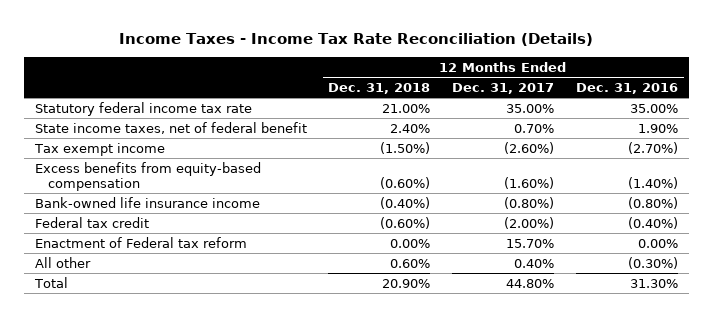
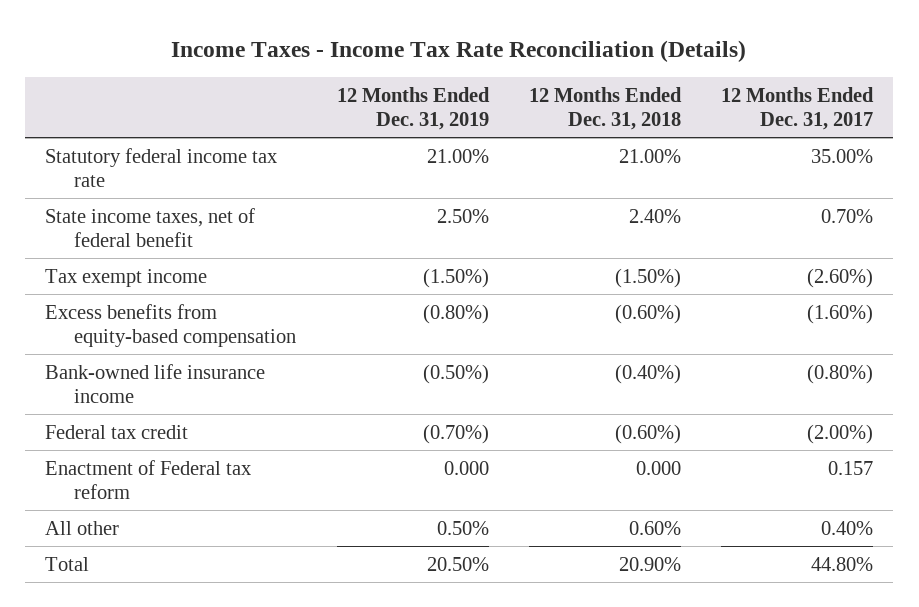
[576,83,679,95] Dec. 31, 2016 -> none
none -> [336,86,490,130] 12 Months Ended Dec. 31, 2019
[390,238,431,248] 0.00% -> [635,460,681,475] 0.000
[506,238,555,248] 15.70% -> [828,460,874,475] 0.157

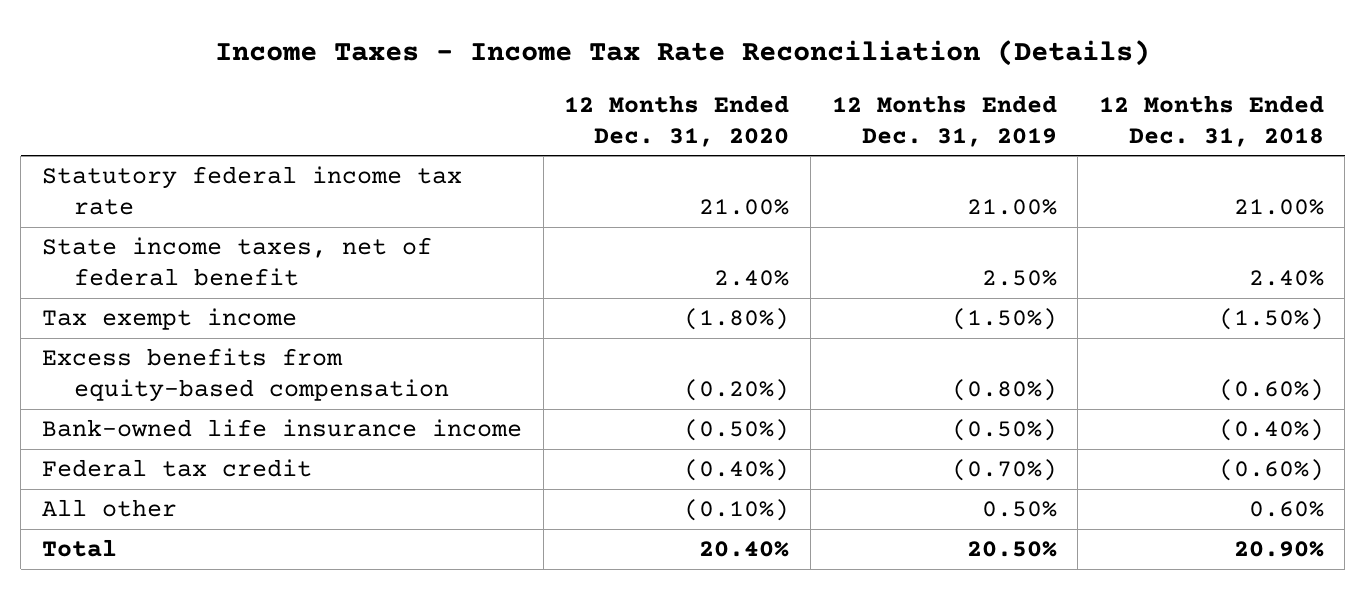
[721,86,875,130] 12 Months Ended Dec. 31, 2017 -> none
none -> [564,95,790,147] 12 Months Ended Dec. 31, 2020
[45,459,252,499] Enactment of Federal tax reform -> none

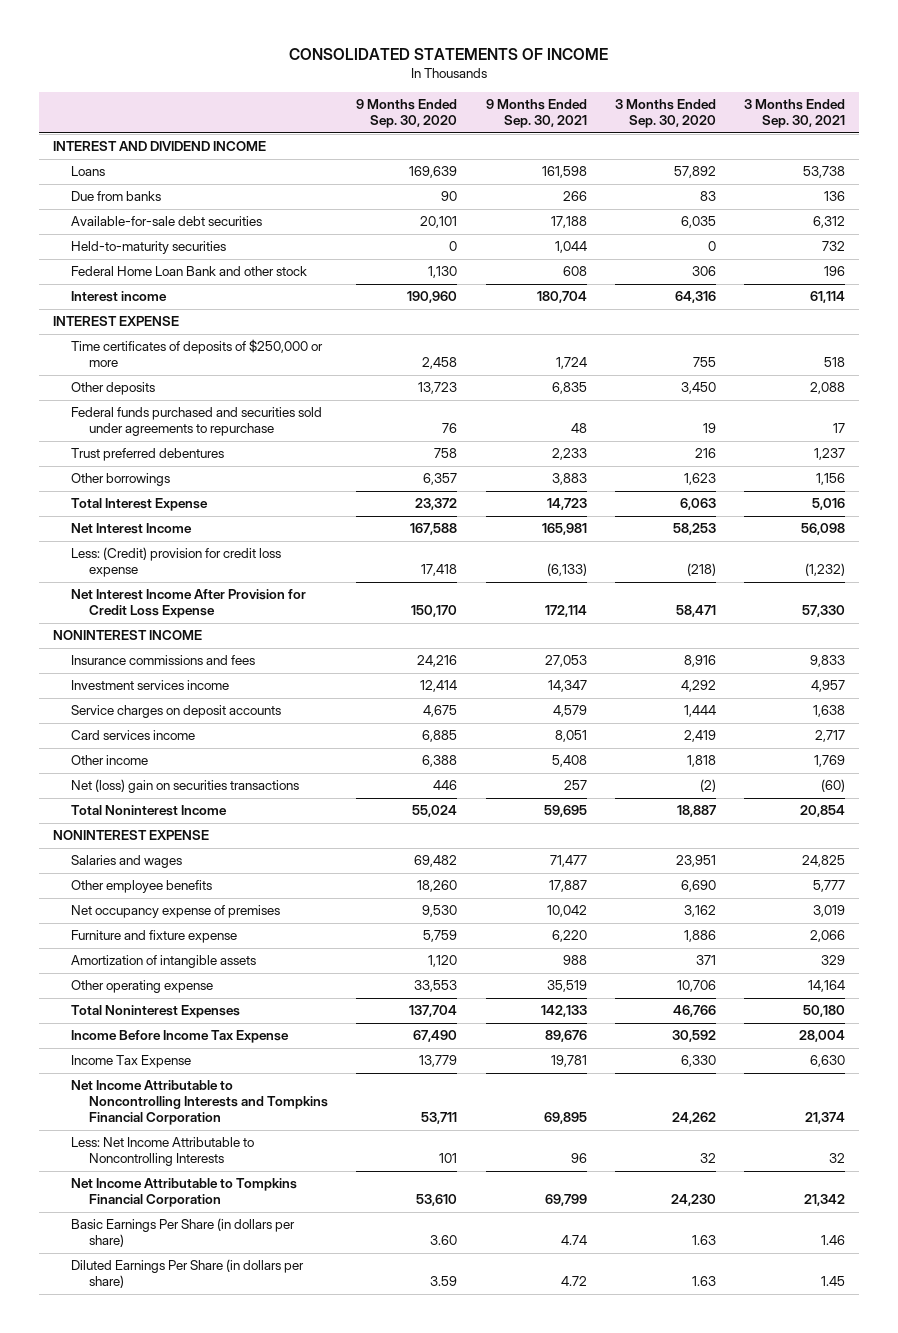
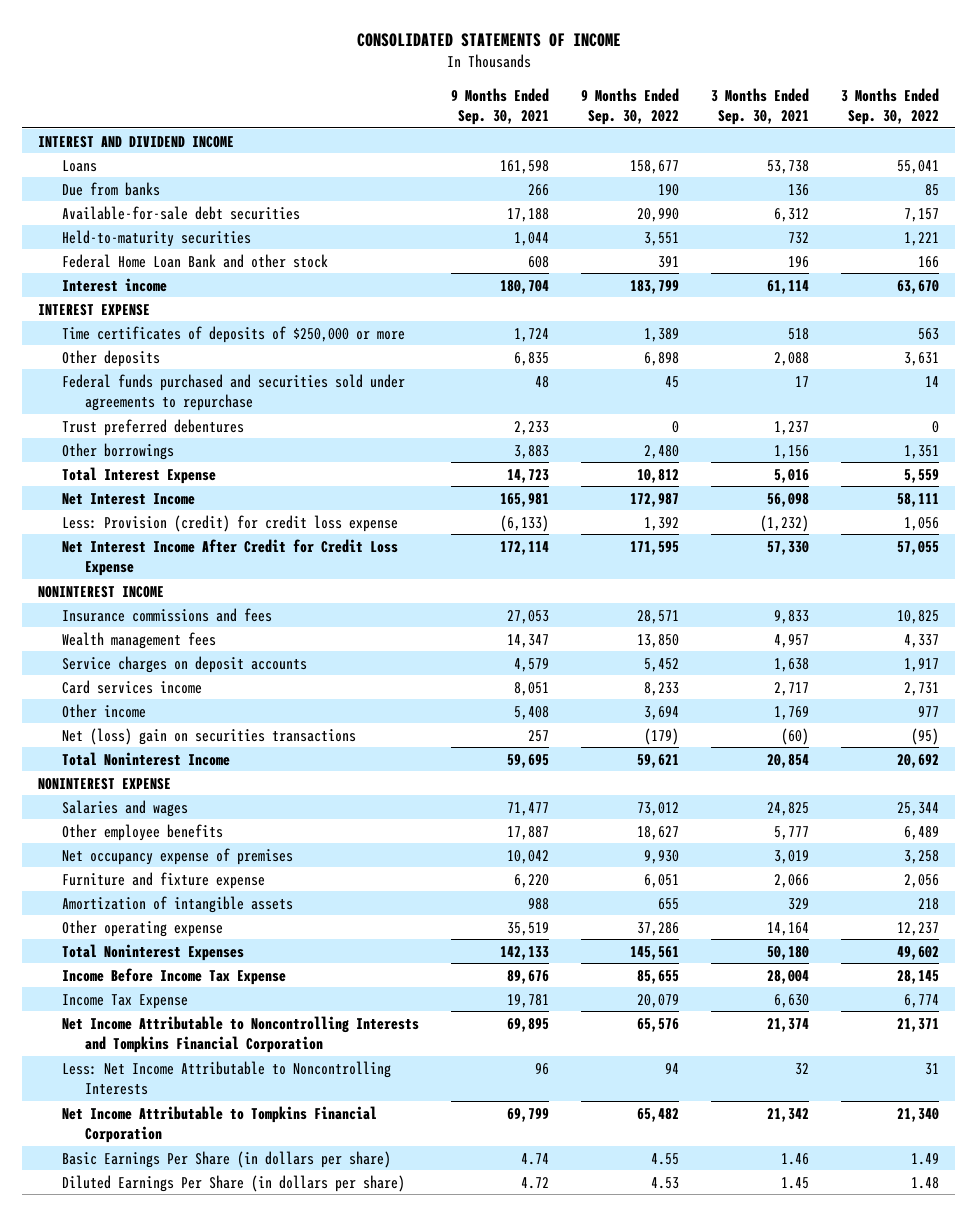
[356,99,458,128] 9 Months Ended Sep. 30, 2020 -> none
[614,99,716,128] 3 Months Ended Sep. 30, 2020 -> none
none -> [580,87,679,125] 9 Months Ended Sep. 30, 2022
none -> [841,87,940,125] 3 Months Ended Sep. 30, 2022
[71,547,282,578] Less: (Credit) provision for credit loss expense -> [61,514,398,532] Less: Provision (credit) for credit loss expense
[71,589,307,619] Net Interest Income After Provision for Credit Loss Expense -> [61,538,398,576] Net Interest Income After Credit for Credit Loss Expense
[71,680,230,691] Investment services income -> [61,631,216,649] Wealth management fees

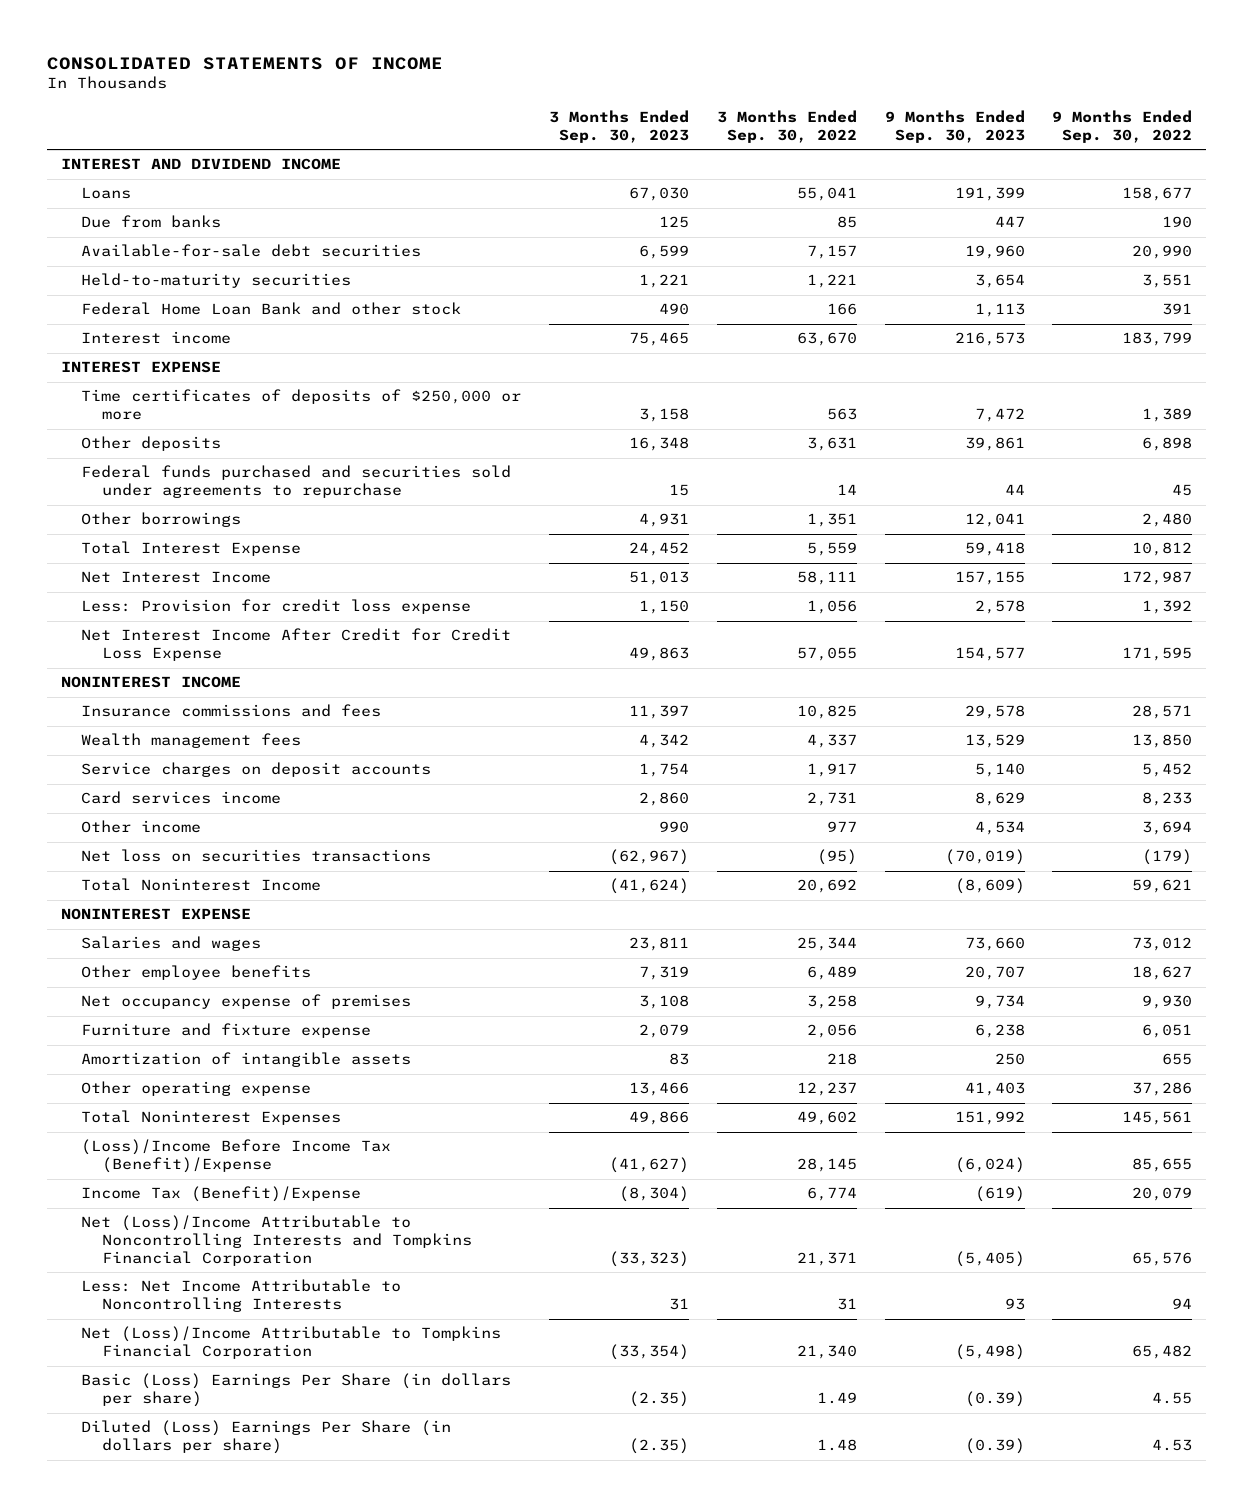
[450,87,549,125] 9 Months Ended Sep. 30, 2021 -> none
[710,87,809,125] 3 Months Ended Sep. 30, 2021 -> none
none -> [549,109,690,143] 3 Months Ended Sep. 30, 2023
none -> [884,109,1025,143] 9 Months Ended Sep. 30, 2023
[61,418,244,436] Trust preferred debentures -> none
[61,514,398,532] Less: Provision (credit) for credit loss expense -> [81,599,472,615] Less: Provision for credit loss expense
[61,727,356,745] Net (loss) gain on securities transactions -> [81,849,432,863] Net loss on securities transactions
[61,967,286,985] Income Before Income Tax Expense -> [81,1139,392,1174] (Loss)/Income Before Income Tax (Benefit)/Expense
[61,993,188,1009] Income Tax Expense -> [81,1186,362,1203] Income Tax (Benefit)/Expense
[61,1015,419,1053] Net Income Attributable to Noncontrolling Interests and Tompkins Financial Corporation -> [81,1215,473,1266] Net (Loss)/Income Attributable to Noncontrolling Interests and Tompkins Financial Corporation
[61,1105,377,1143] Net Income Attributable to Tompkins Financial Corporation -> [81,1326,502,1360] Net (Loss)/Income Attributable to Tompkins Financial Corporation
[61,1150,391,1168] Basic Earnings Per Share (in dollars per share) -> [81,1373,512,1408] Basic (Loss) Earnings Per Share (in dollars per share)
[61,1174,405,1192] Diluted Earnings Per Share (in dollars per share) -> [81,1420,452,1455] Diluted (Loss) Earnings Per Share (in dollars per share)

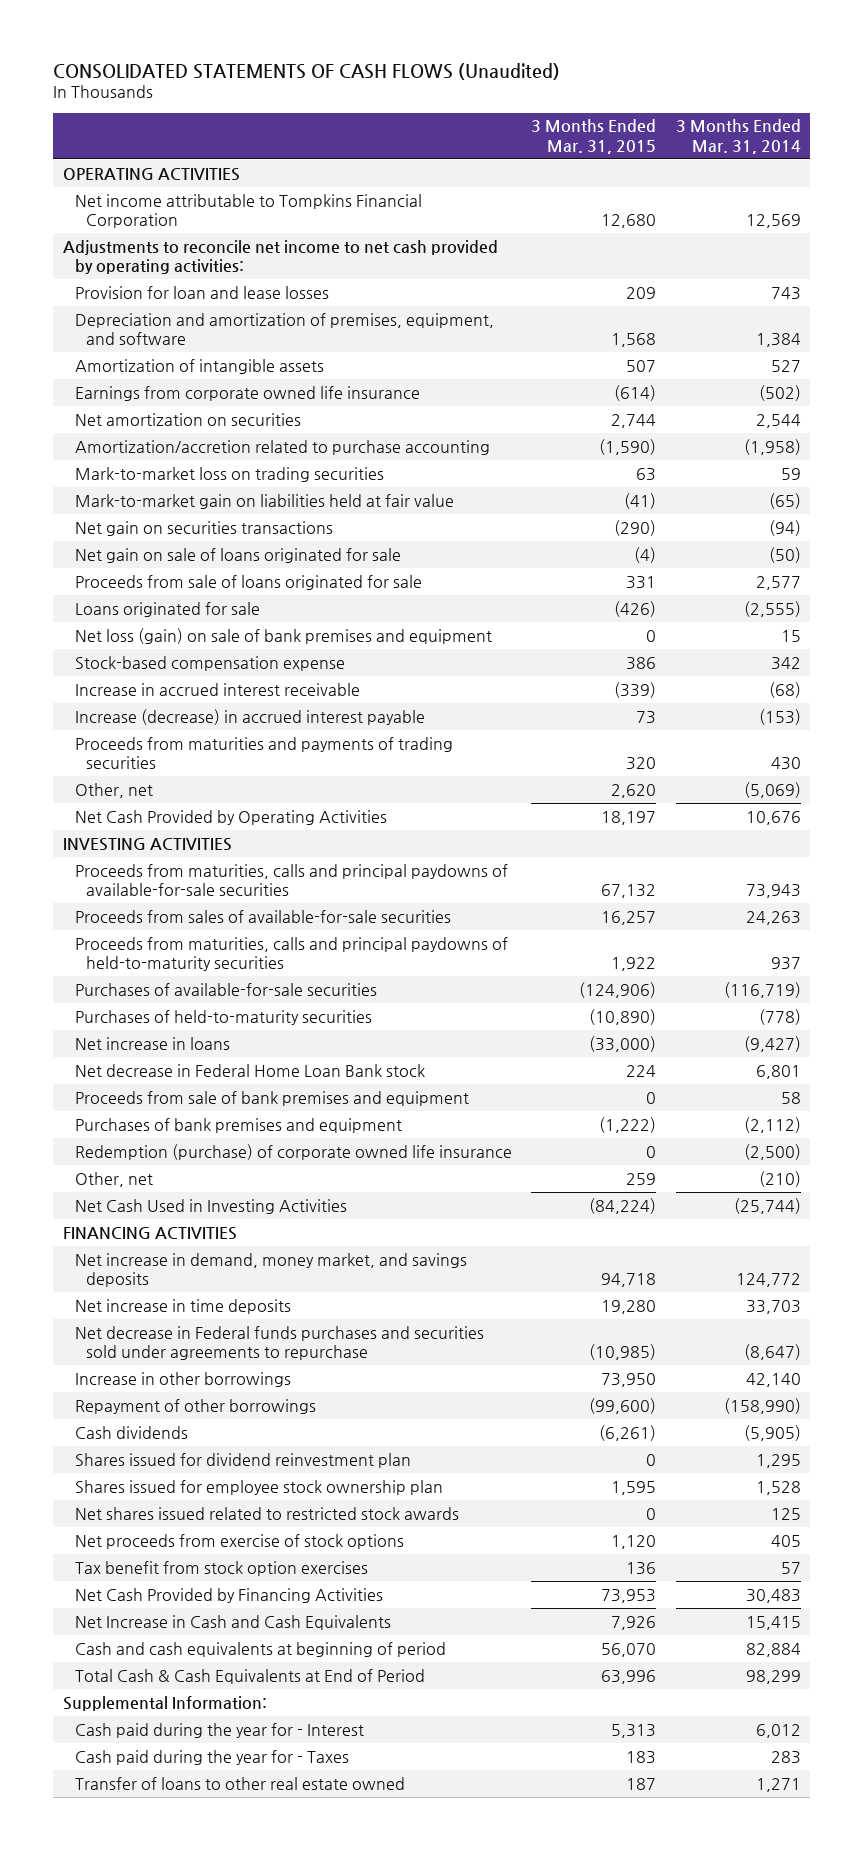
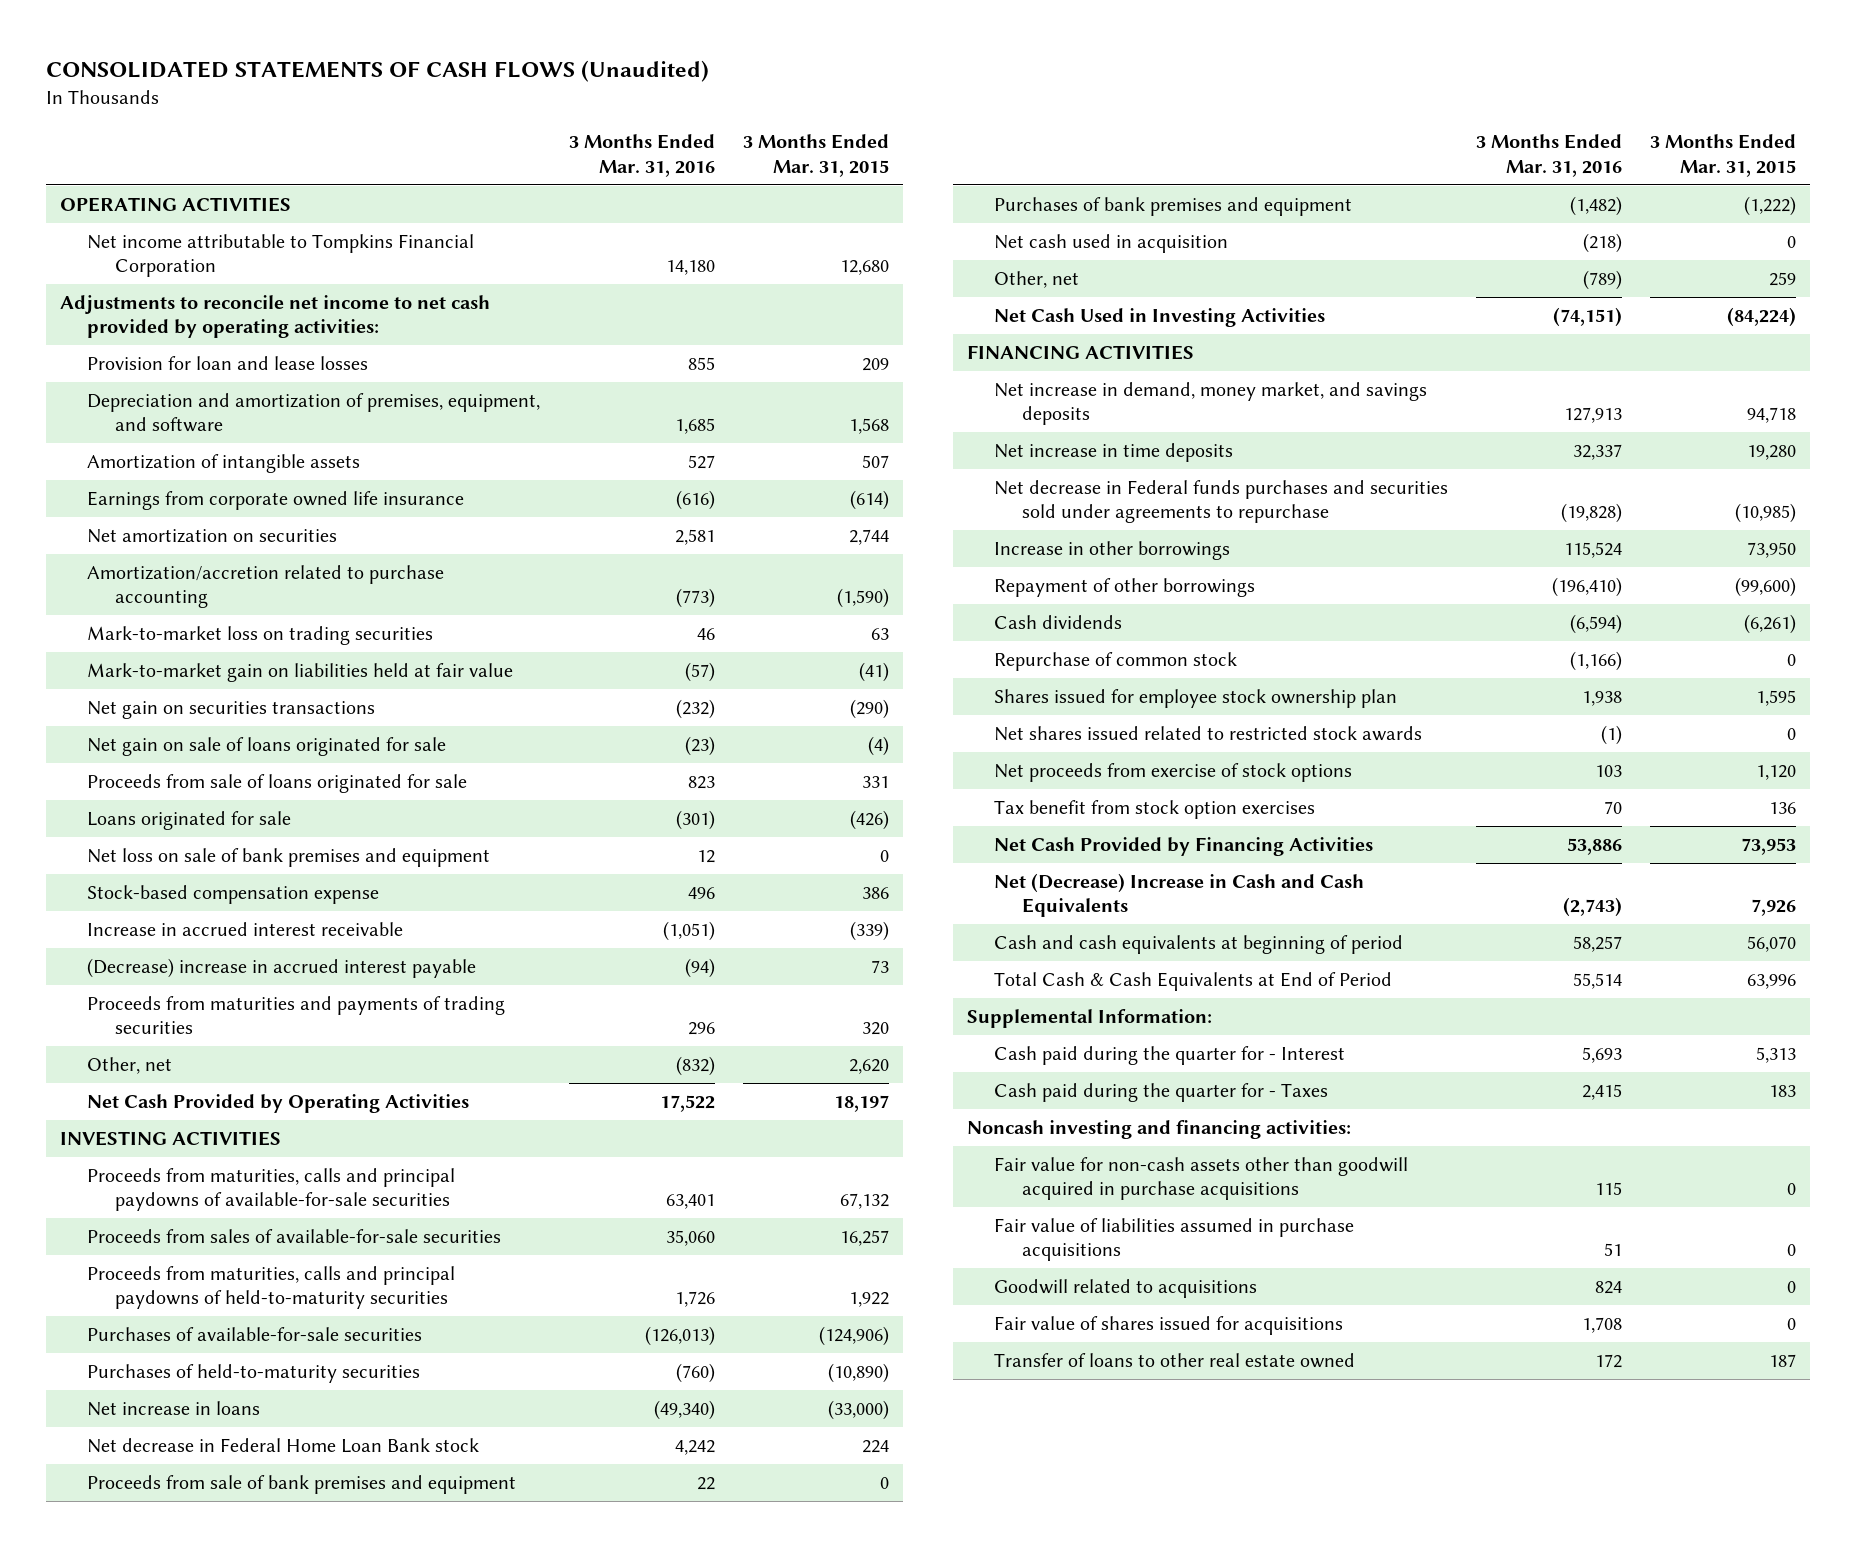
[675,119,801,154] 3 Months Ended Mar. 31, 2014 -> none
none -> [569,134,716,177] 3 Months Ended Mar. 31, 2016
[74,627,492,644] Net loss (gain) on sale of bank premises and equipment -> [87,847,491,867] Net loss on sale of bank premises and equipment
[74,708,425,725] Increase (decrease) in accrued interest payable -> [87,957,477,978] (Decrease) increase in accrued interest payable
[74,1143,512,1160] Redemption (purchase) of corporate owned life insurance -> none
none -> [994,233,1229,253] Net cash used in acquisition
[74,1452,411,1468] Shares issued for dividend reinvestment plan -> none
none -> [994,651,1238,671] Repurchase of common stock
[74,1614,391,1630] Net Increase in Cash and Cash Equivalents -> [994,872,1365,918] Net (Decrease) Increase in Cash and Cash Equivalents
[74,1722,364,1738] Cash paid during the year for - Interest -> [994,1045,1346,1065] Cash paid during the quarter for - Interest
[74,1749,349,1765] Cash paid during the year for - Taxes -> [994,1082,1329,1102] Cash paid during the quarter for - Taxes
none -> [966,1119,1351,1139] Noncash investing and financing activities:
none -> [994,1156,1409,1201] Fair value for non-cash assets other than goodwill acquired in purchase acquisitions
none -> [994,1217,1355,1262] Fair value of liabilities assumed in purchase acquisitions
none -> [994,1278,1258,1298] Goodwill related to acquisitions
none -> [994,1315,1344,1335] Fair value of shares issued for acquisitions

